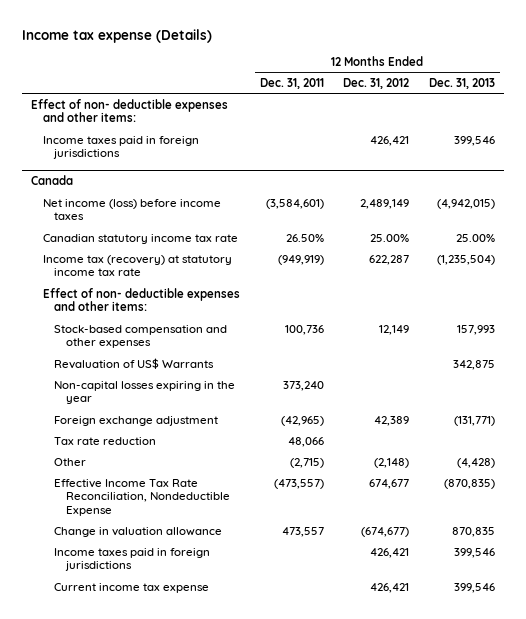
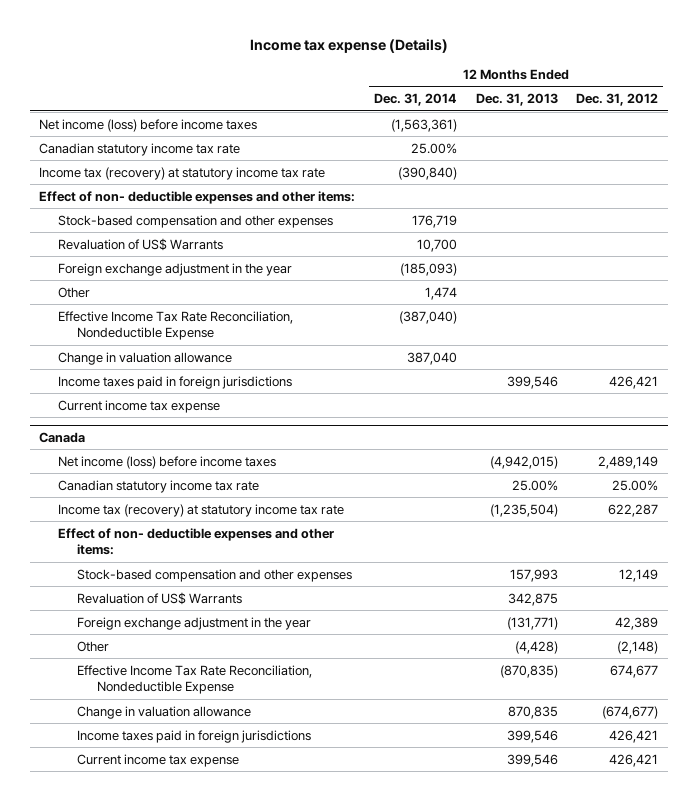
[259,77,324,89] Dec. 31, 2011 -> none
none -> [373,93,457,107] Dec. 31, 2014
none -> [39,118,258,132] Net income (loss) before income taxes
none -> [39,142,241,156] Canadian statutory income tax rate
none -> [39,166,326,180] Income tax (recovery) at statutory income tax rate
none -> [58,214,334,228] Stock-based compensation and other expenses
none -> [58,237,224,251] Revaluation of US$ Warrants
none -> [58,262,293,276] Foreign exchange adjustment in the year
none -> [58,286,91,298] Other
none -> [58,310,294,341] Effective Income Tax Rate Reconciliation, Nondeductible Expense
none -> [58,351,233,365] Change in valuation allowance
none -> [58,399,221,413] Current income tax expense
[54,380,236,405] Non-capital losses expiring in the year -> none
[54,436,157,445] Tax rate reduction -> none
[54,415,219,426] Foreign exchange adjustment -> [77,616,312,630] Foreign exchange adjustment in the year

